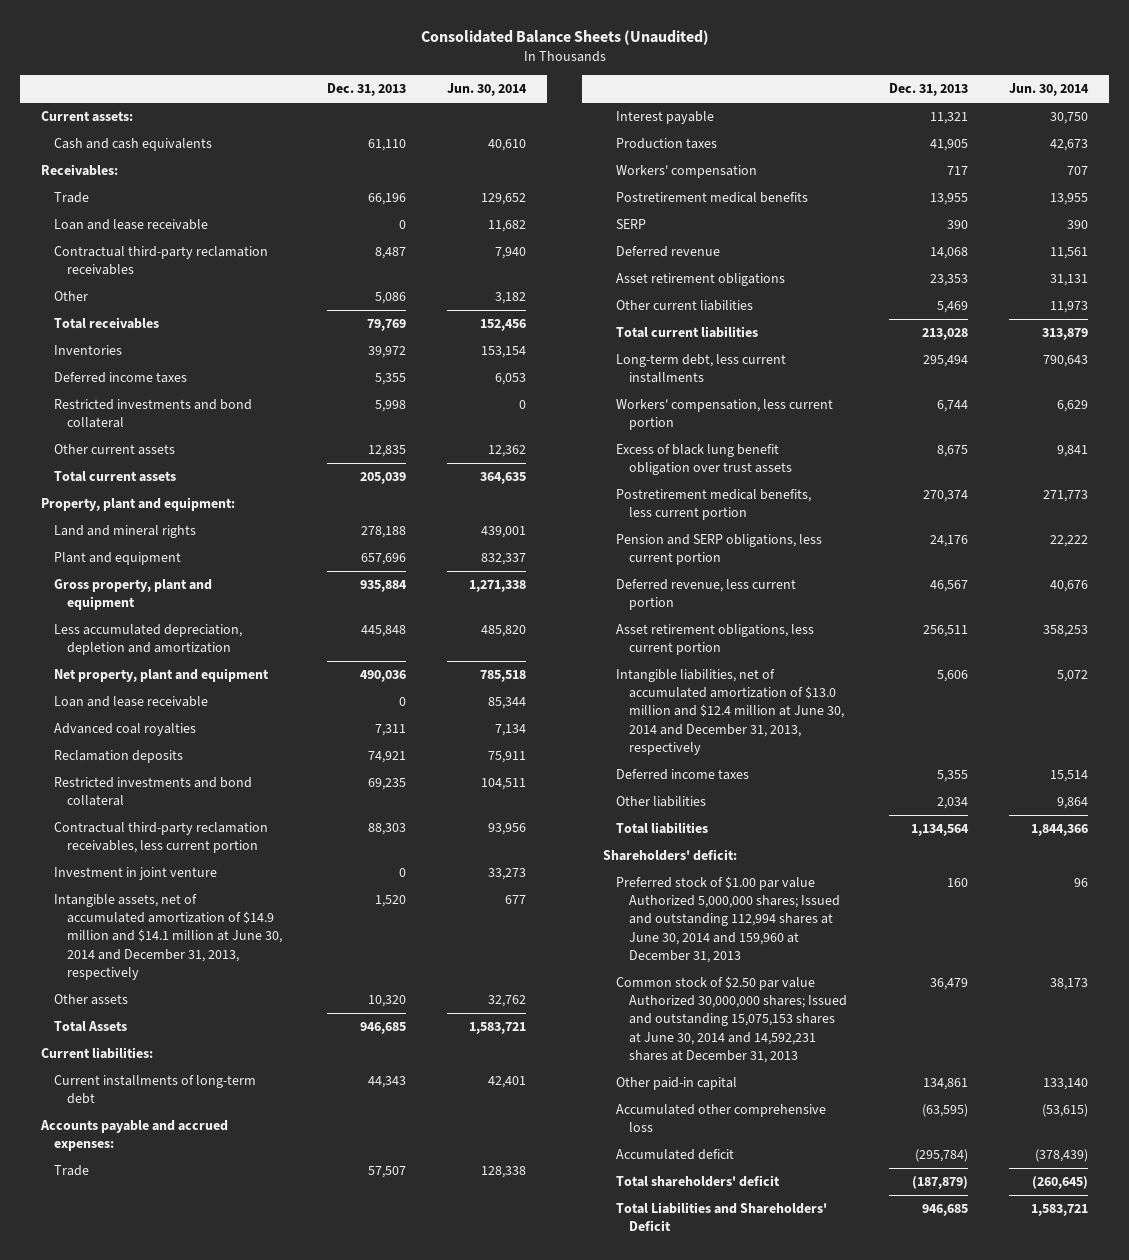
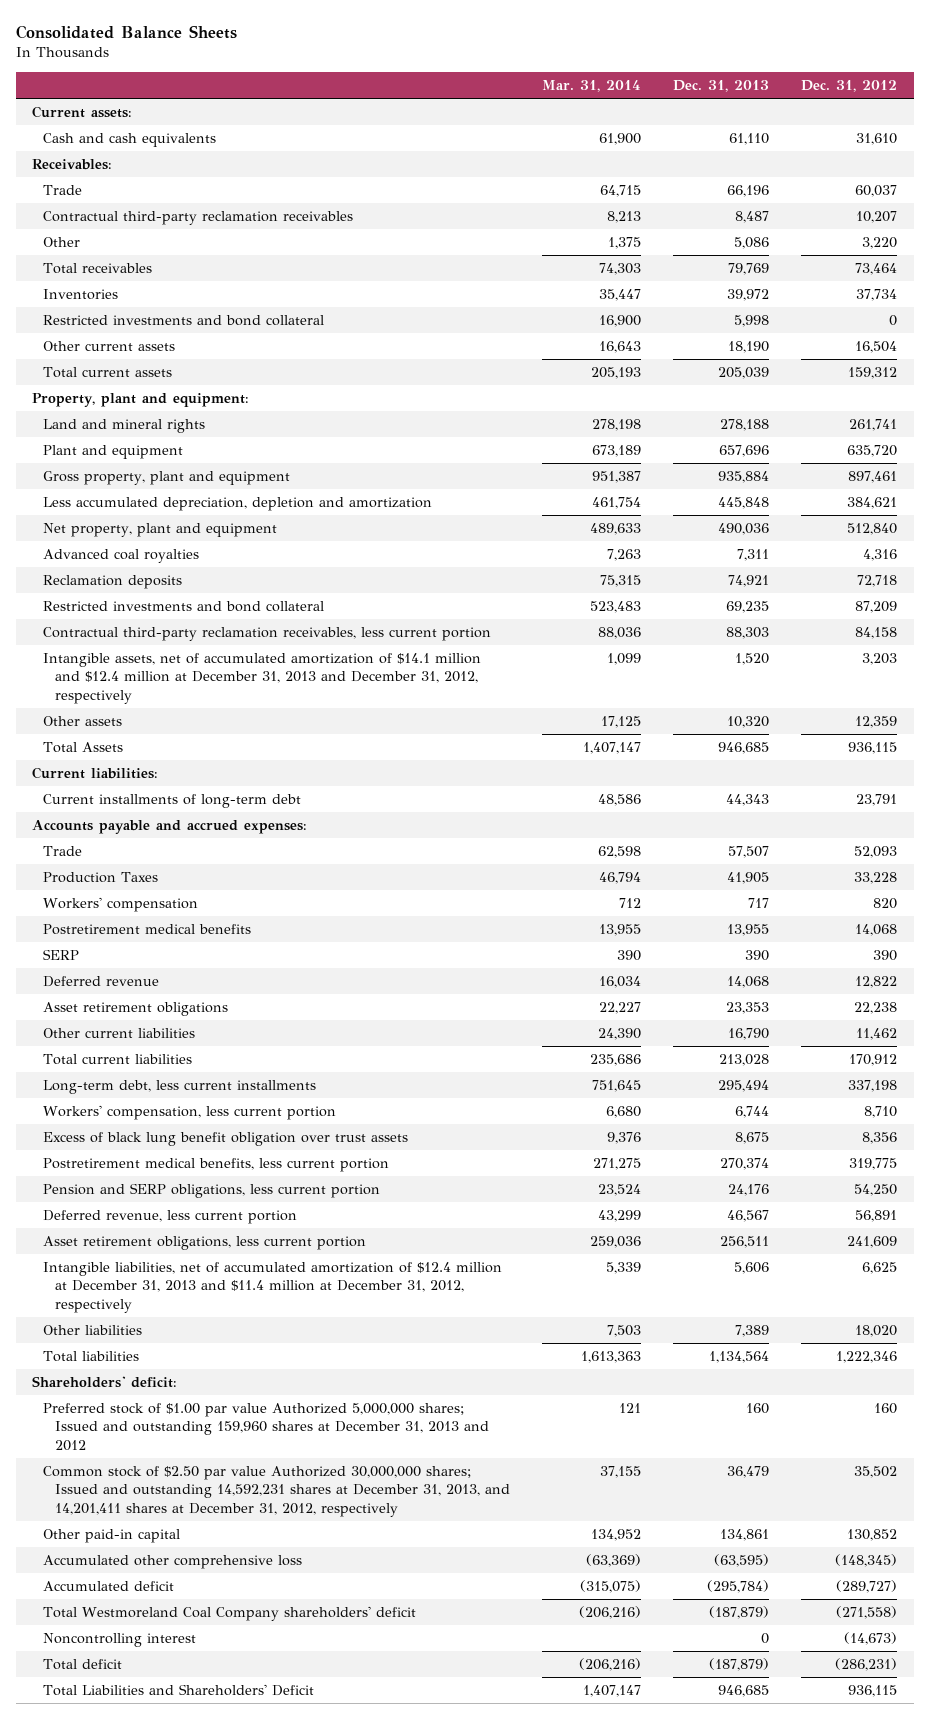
[420,30,709,46] Consolidated Balance Sheets (Unaudited) -> [15,24,237,39] Consolidated Balance Sheets
[447,83,528,97] Jun. 30, 2014 -> none
none -> [542,79,642,92] Mar. 31, 2014
none -> [801,79,898,92] Dec. 31, 2012
[53,219,208,231] Loan and lease receivable -> none
[53,372,187,384] Deferred income taxes -> none
[367,445,406,458] 12,835 -> [728,341,770,354] 18,190
[53,696,208,708] Loan and lease receivable -> none
[53,867,217,881] Investment in joint venture -> none
[53,894,282,980] Intangible assets, net of accumulated amortization of $14.9 million and $14.1 million at June 30, 2014 and December 31, 2013, respectively -> [43,653,482,704] Intangible assets, net of accumulated amortization of $14.1 million and $12.4 million at December 31, 2013 and December 31, 2012, respectively
[615,111,714,125] Interest payable -> none
[615,138,717,150] Production taxes -> [43,872,159,884] Production Taxes
[936,301,968,314] 5,469 -> [728,1028,770,1041] 16,790
[615,769,749,781] Deferred income taxes -> none
[615,669,844,755] Intangible liabilities, net of accumulated amortization of $13.0 million and $12.4 million at June 30, 2014 and December 31, 2013, respectively -> [43,1262,503,1313] Intangible liabilities, net of accumulated amortization of $12.4 million at December 31, 2013 and $11.4 million at December 31, 2012, respectively
[936,797,968,810] 2,034 -> [735,1325,770,1338] 7,389
[615,876,840,963] Preferred stock of $1.00 par value Authorized 5,000,000 shares; Issued and outstanding 112,994 shares at June 30, 2014 and 159,960 at December 31, 2013 -> [43,1403,490,1451] Preferred stock of $1.00 par value Authorized 5,000,000 shares; Issued and outstanding 159,960 shares at December 31, 2013 and 2012
[615,976,847,1063] Common stock of $2.50 par value Authorized 30,000,000 shares; Issued and outstanding 15,075,153 shares at June 30, 2014 and 14,592,231 shares at December 31, 2013 -> [43,1466,511,1517] Common stock of $2.50 par value Authorized 30,000,000 shares; Issued and outstanding 14,592,231 shares at December 31, 2013, and 14,201,411 shares at December 31, 2012, respectively
[615,1175,780,1188] Total shareholders' deficit -> [43,1606,417,1622] Total Westmoreland Coal Company shareholders' deficit
none -> [43,1633,197,1648] Noncontrolling interest
none -> [43,1659,123,1671] Total deficit

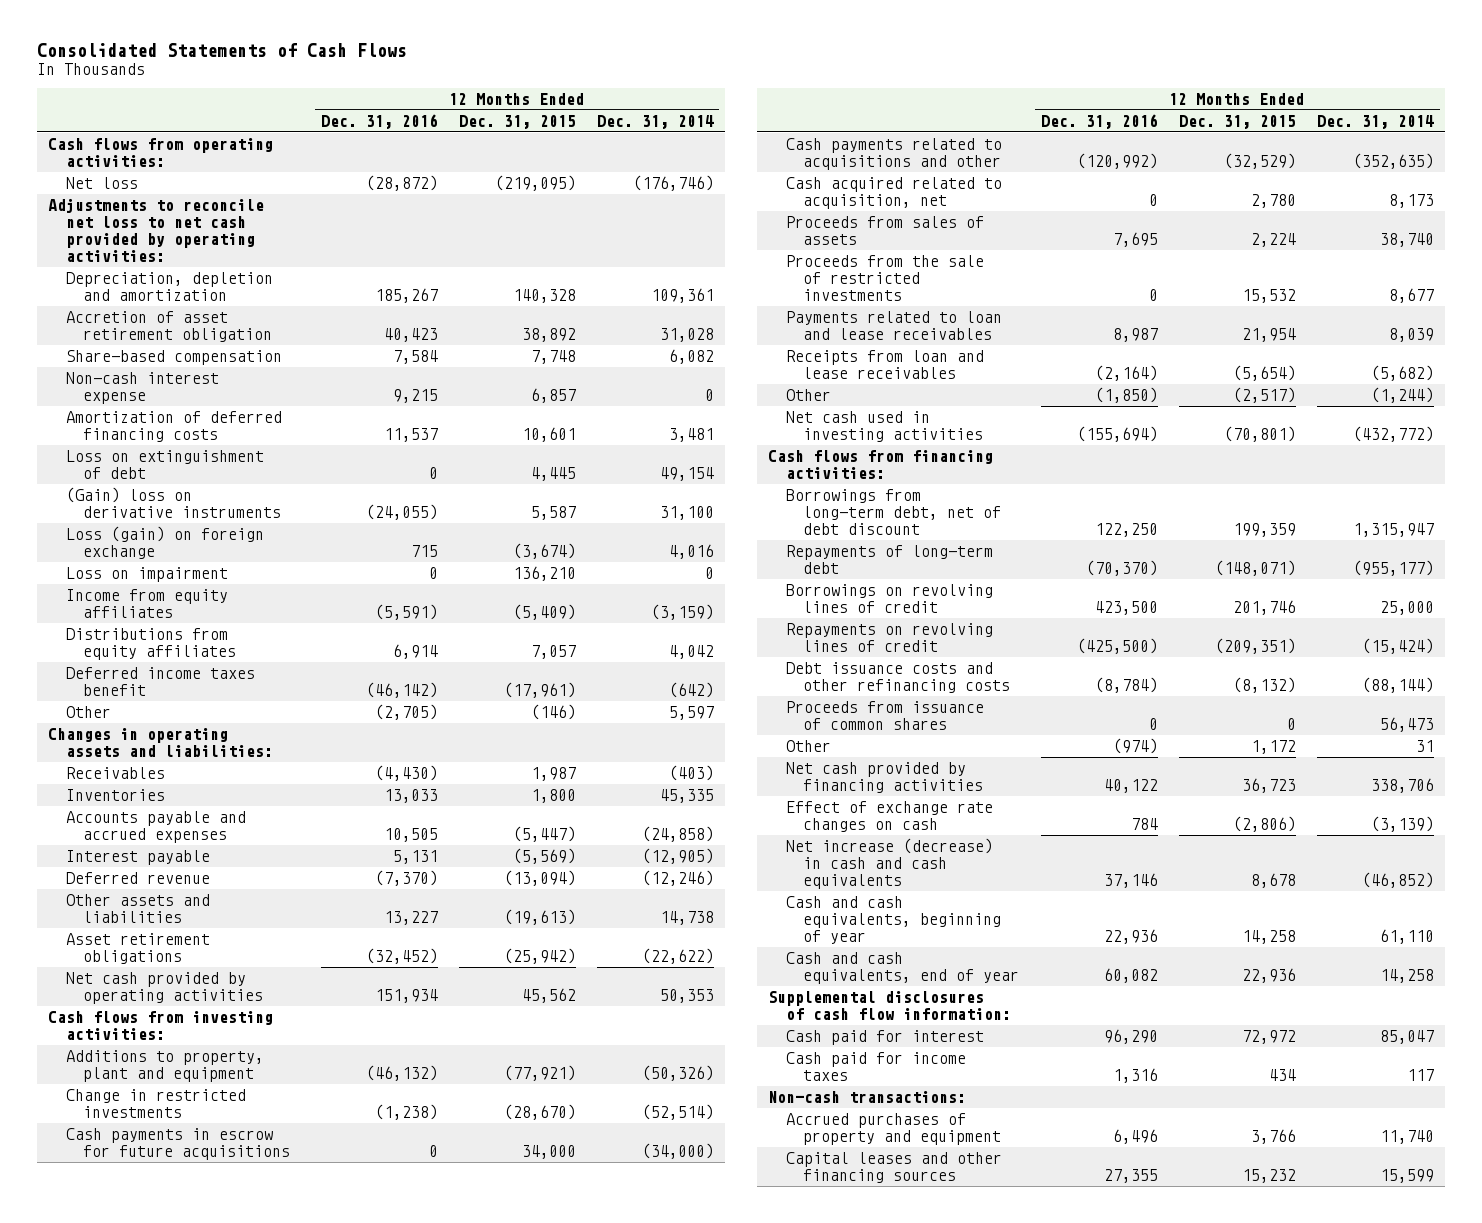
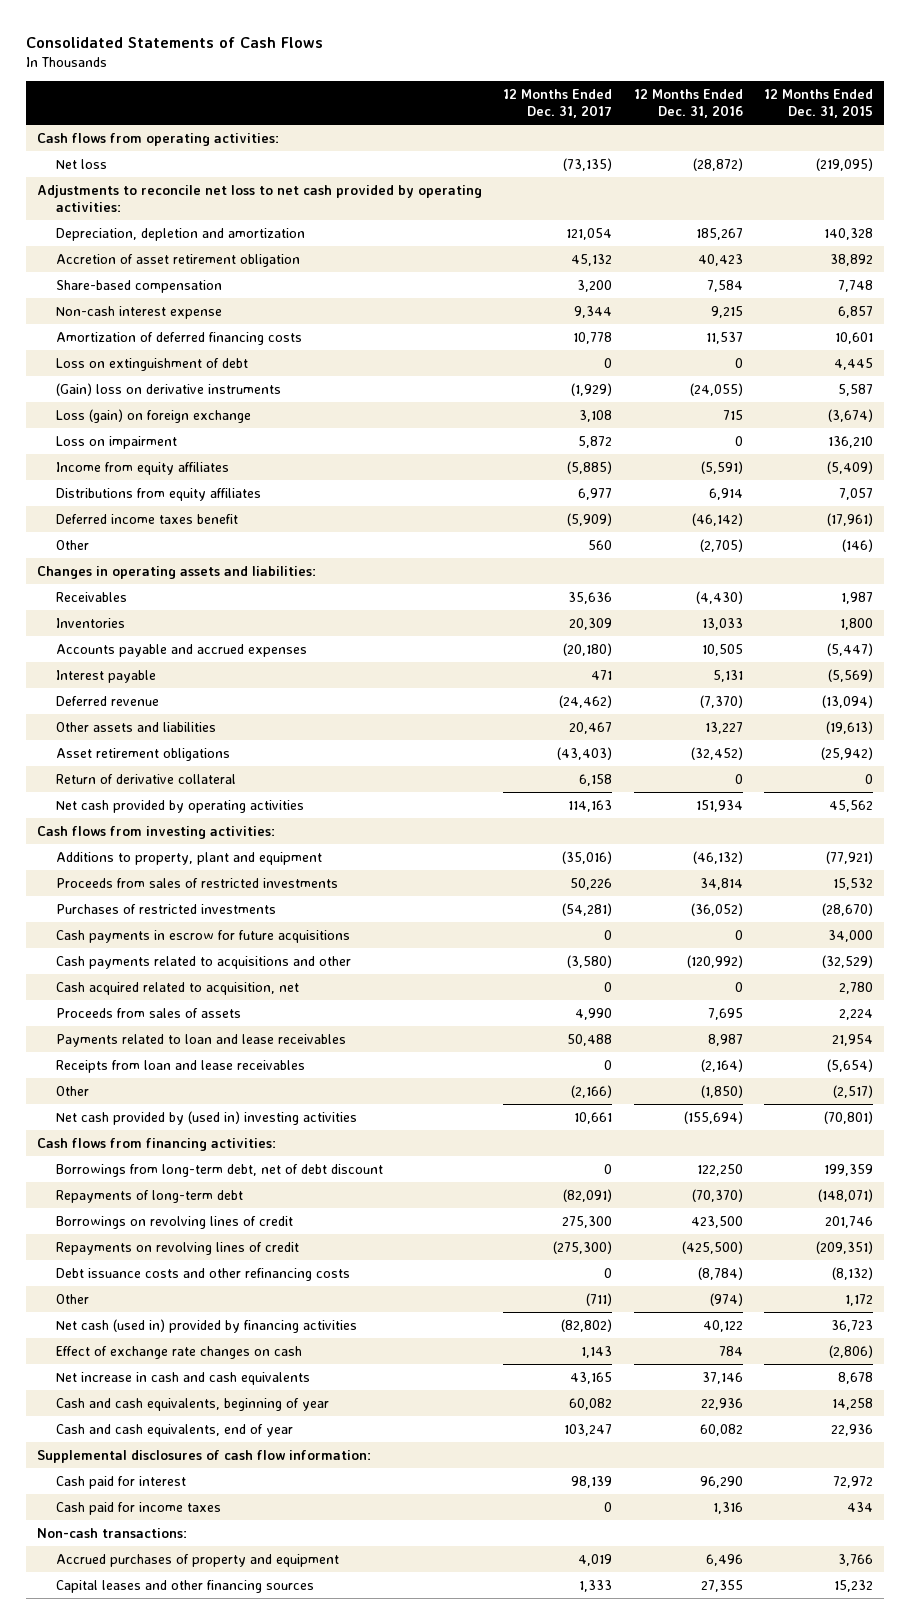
[597,114,715,129] Dec. 31, 2014 -> none
none -> [503,88,613,119] 12 Months Ended Dec. 31, 2017
none -> [56,773,237,784] Return of derivative collateral
[65,1088,246,1118] Change in restricted investments -> [56,877,339,888] Proceeds from sales of restricted investments
[374,1103,438,1120] (1,238) -> [699,877,743,890] 34,814
[503,1103,576,1120] (28,670) -> [833,877,874,890] 15,532
none -> [56,903,277,914] Purchases of restricted investments
[785,254,984,301] Proceeds from the sale of restricted investments -> none
[785,410,984,442] Net cash used in investing activities -> [56,1110,358,1125] Net cash provided by (used in) investing activities
[785,700,984,730] Proceeds from issuance of common shares -> none
[785,761,984,793] Net cash provided by financing activities -> [56,1318,358,1333] Net cash (used in) provided by financing activities
[785,837,993,889] Net increase (decrease) in cash and cash equivalents -> [56,1371,311,1385] Net increase in cash and cash equivalents

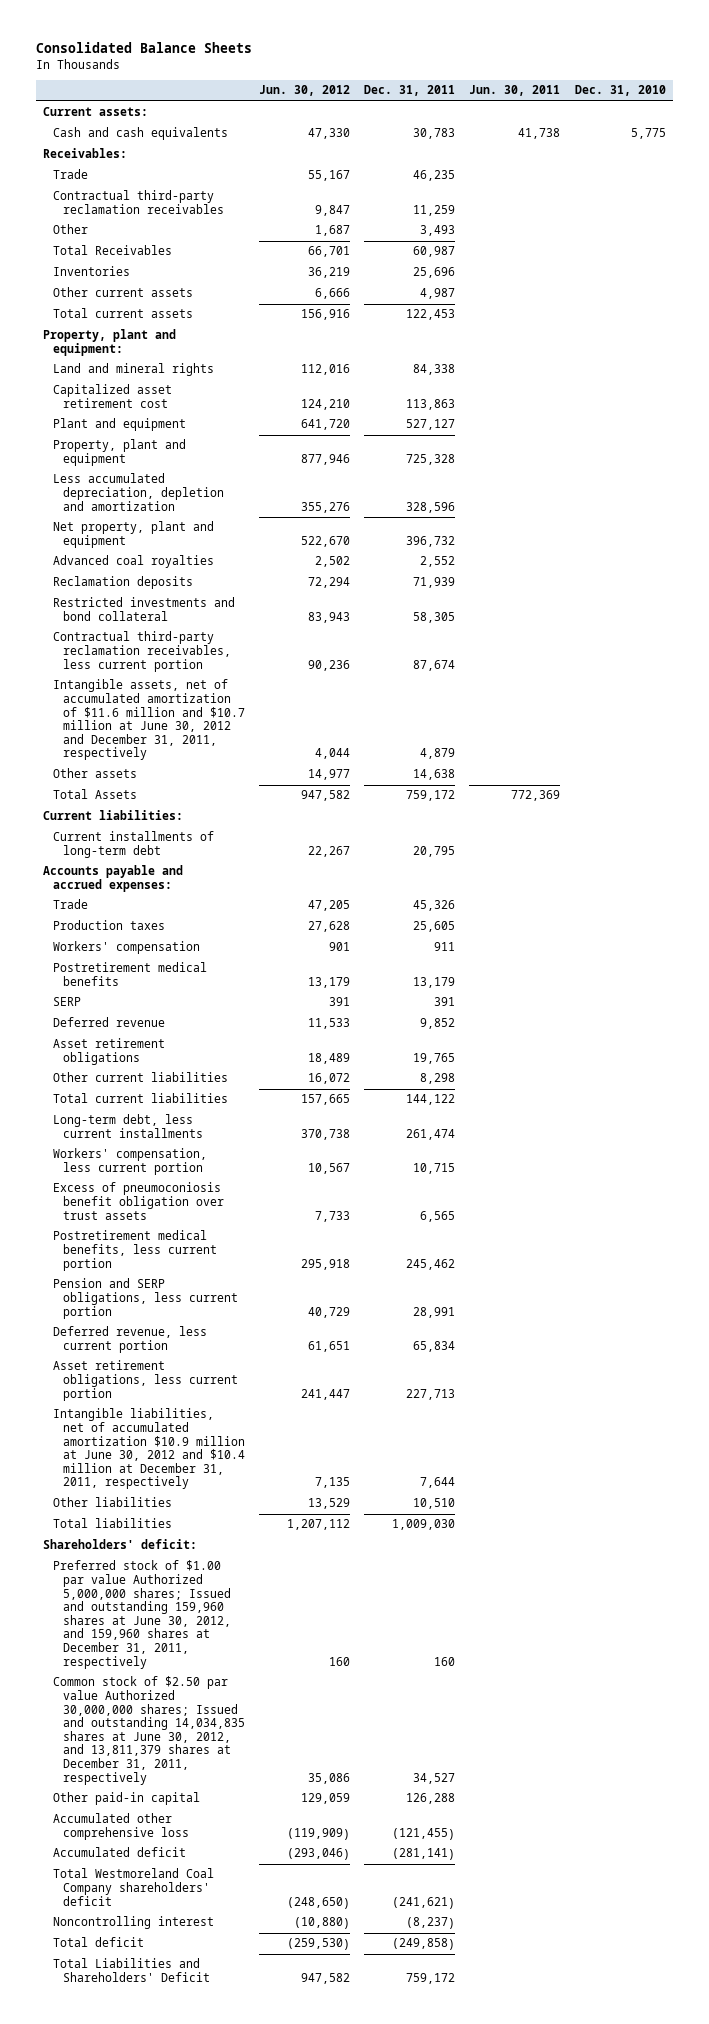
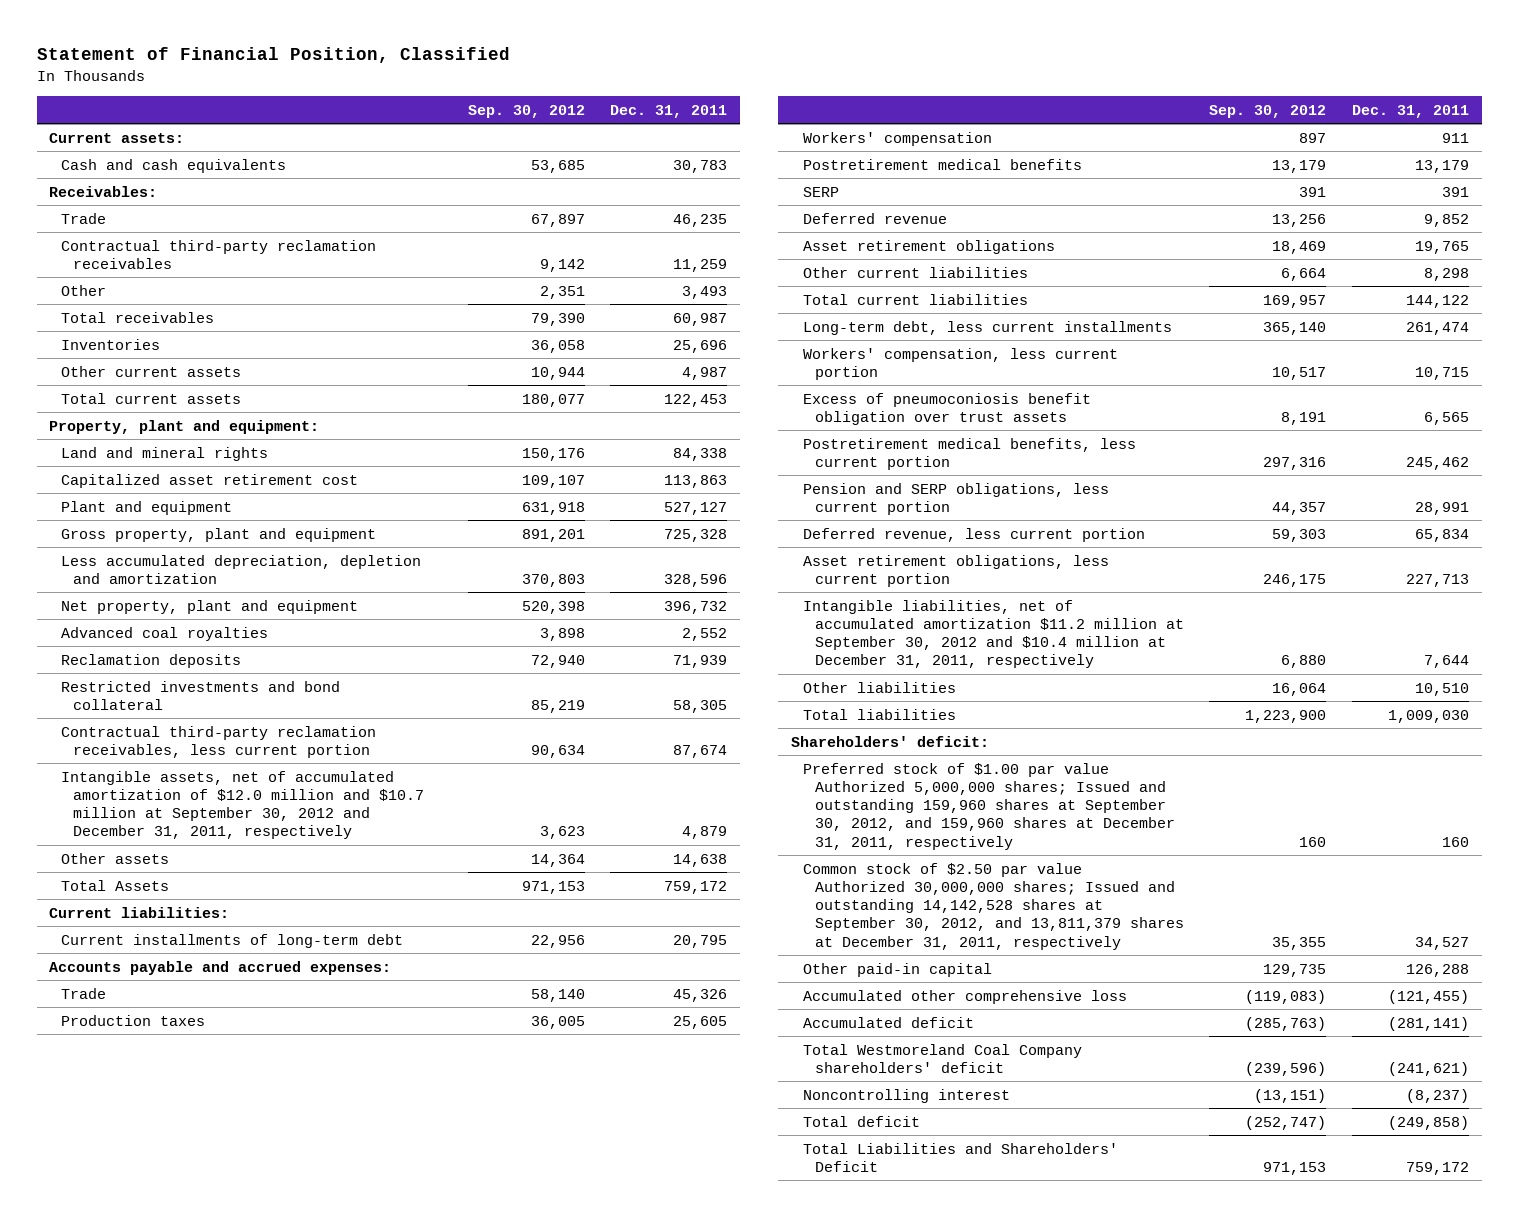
[35,42,252,54] Consolidated Balance Sheets -> [36,47,510,64] Statement of Financial Position, Classified
[258,85,350,97] Jun. 30, 2012 -> none
[469,85,561,97] Jun. 30, 2011 -> none
[574,85,666,97] Dec. 31, 2010 -> none
none -> [467,104,585,118] Sep. 30, 2012
[52,245,172,256] Total Receivables -> [61,311,215,323] Total receivables
[52,439,186,466] Property, plant and equipment -> [61,527,377,542] Gross property, plant and equipment
[52,679,245,761] Intangible assets, net of accumulated amortization of $11.6 million and $10.7 million at June 30, 2012 and December 31, 2011, respectively -> [61,770,425,840] Intangible assets, net of accumulated amortization of $12.0 million and $10.7 million at September 30, 2012 and December 31, 2011, respectively
[52,1408,245,1490] Intangible liabilities, net of accumulated amortization $10.9 million at June 30, 2012 and $10.4 million at December 31, 2011, respectively -> [802,599,1184,669] Intangible liabilities, net of accumulated amortization $11.2 million at September 30, 2012 and $10.4 million at December 31, 2011, respectively
[52,1560,231,1669] Preferred stock of $1.00 par value Authorized 5,000,000 shares; Issued and outstanding 159,960 shares at June 30, 2012, and 159,960 shares at December 31, 2011, respectively -> [802,762,1175,850] Preferred stock of $1.00 par value Authorized 5,000,000 shares; Issued and outstanding 159,960 shares at September 30, 2012, and 159,960 shares at December 31, 2011, respectively
[52,1676,245,1785] Common stock of $2.50 par value Authorized 30,000,000 shares; Issued and outstanding 14,034,835 shares at June 30, 2012, and 13,811,379 shares at December 31, 2011, respectively -> [802,862,1184,950] Common stock of $2.50 par value Authorized 30,000,000 shares; Issued and outstanding 14,142,528 shares at September 30, 2012, and 13,811,379 shares at December 31, 2011, respectively

